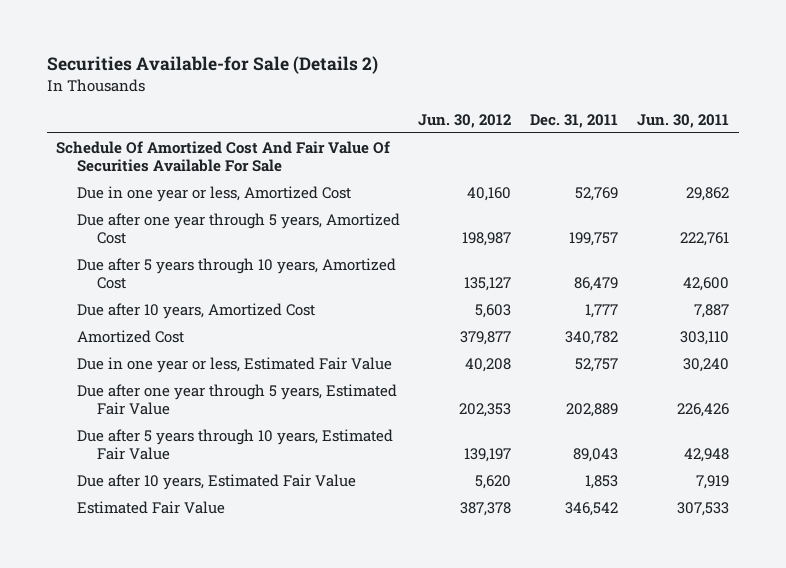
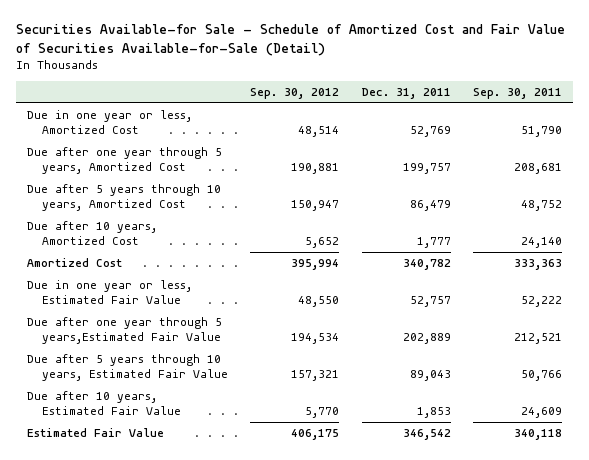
[46,56,378,75] Securities Available-for Sale (Details 2) -> [15,24,565,56] Securities Available-for Sale - Schedule of Amortized Cost and Fair Value of Securities Available-for-Sale (Detail)
[418,113,512,128] Jun. 30, 2012 -> none
[637,113,730,128] Jun. 30, 2011 -> none
none -> [250,87,340,99] Sep. 30, 2012
none -> [473,87,563,99] Sep. 30, 2011
[56,140,391,172] Schedule Of Amortized Cost And Fair Value Of Securities Available For Sale -> none
[76,383,397,415] Due after one year through 5 years, Estimated Fair Value -> [26,317,222,345] Due after one year through 5 years,Estimated Fair Value

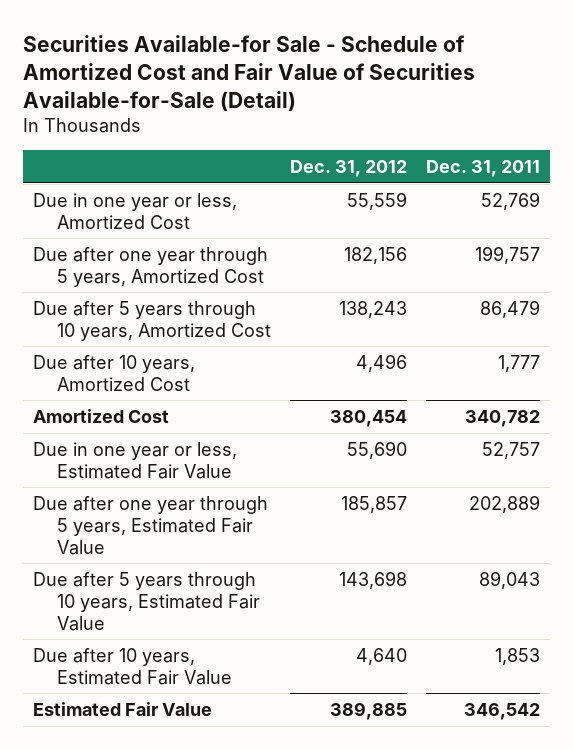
[250,87,340,99] Sep. 30, 2012 -> none
[473,87,563,99] Sep. 30, 2011 -> none
none -> [289,160,407,178] Dec. 31, 2012
[26,317,222,345] Due after one year through 5 years,Estimated Fair Value -> [33,495,269,555] Due after one year through 5 years, Estimated Fair Value

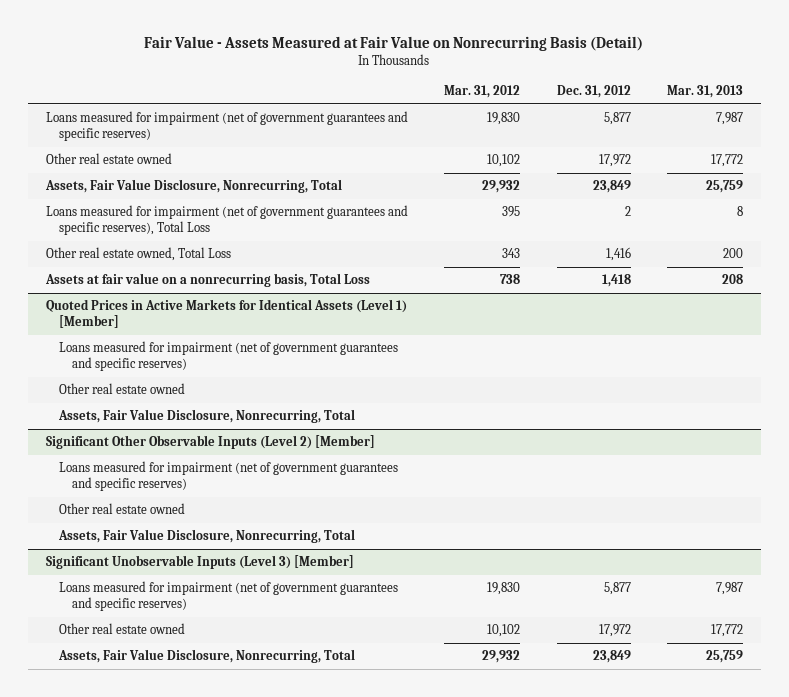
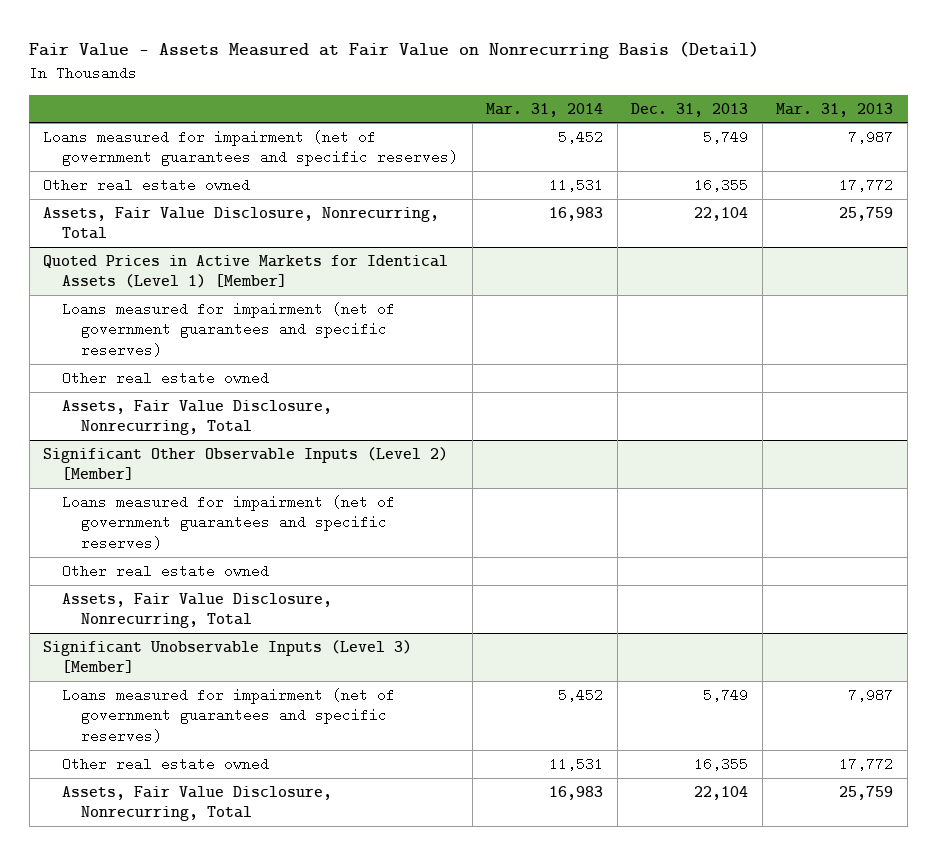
[444,85,521,99] Mar. 31, 2012 -> none
[556,85,631,99] Dec. 31, 2012 -> none
none -> [486,102,604,117] Mar. 31, 2014
none -> [631,102,749,117] Dec. 31, 2013
[46,205,409,236] Loans measured for impairment (net of government guarantees and specific reserves), Total Loss -> none
[46,247,232,262] Other real estate owned, Total Loss -> none
[45,273,371,288] Assets at fair value on a nonrecurring basis, Total Loss -> none

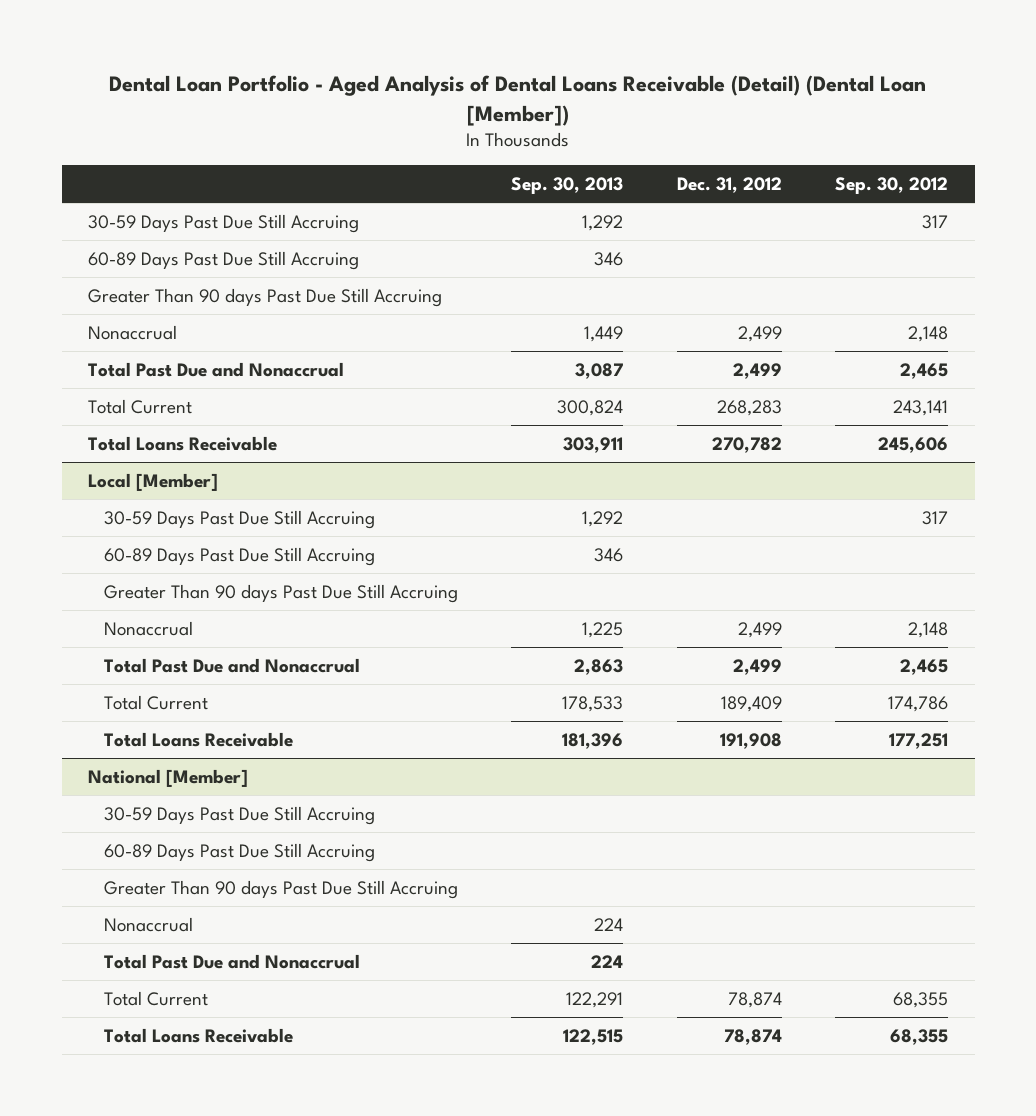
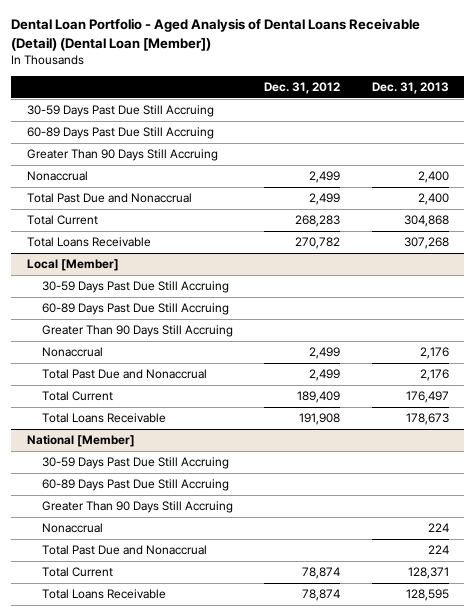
[511,177,624,195] Sep. 30, 2013 -> none
[834,177,948,195] Sep. 30, 2012 -> none
none -> [371,81,449,94] Dec. 31, 2013
[88,287,443,307] Greater Than 90 days Past Due Still Accruing -> [26,149,218,162] Greater Than 90 Days Still Accruing
[103,583,458,603] Greater Than 90 days Past Due Still Accruing -> [41,325,233,338] Greater Than 90 Days Still Accruing
[103,879,458,899] Greater Than 90 days Past Due Still Accruing -> [41,501,233,514] Greater Than 90 Days Still Accruing

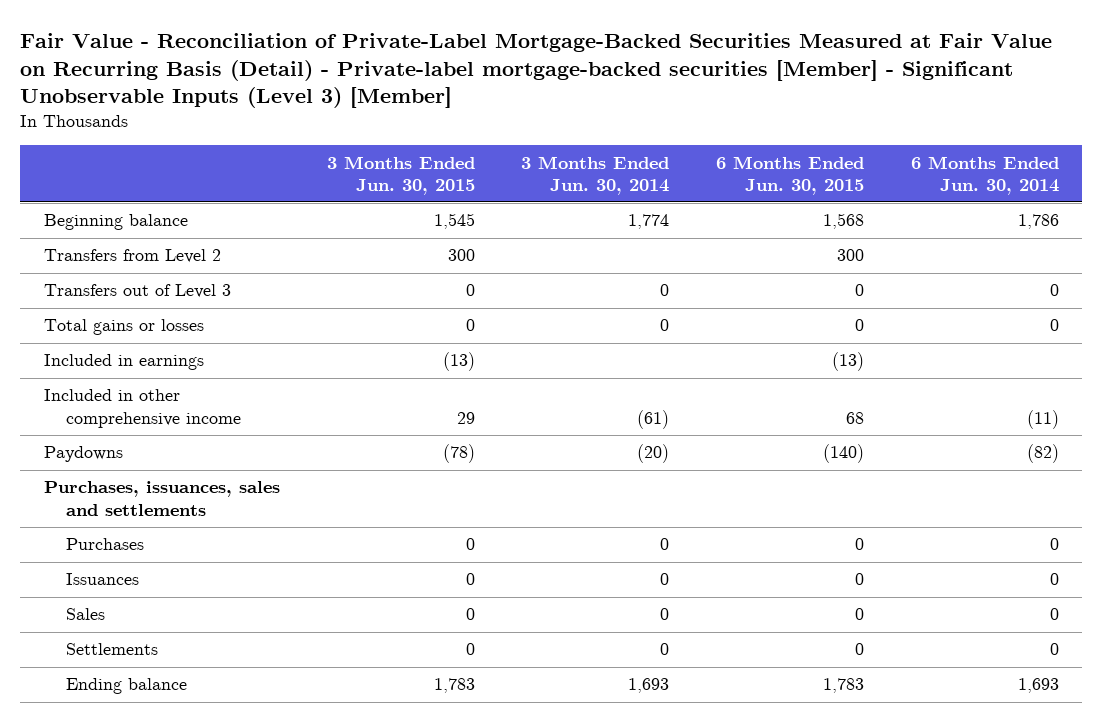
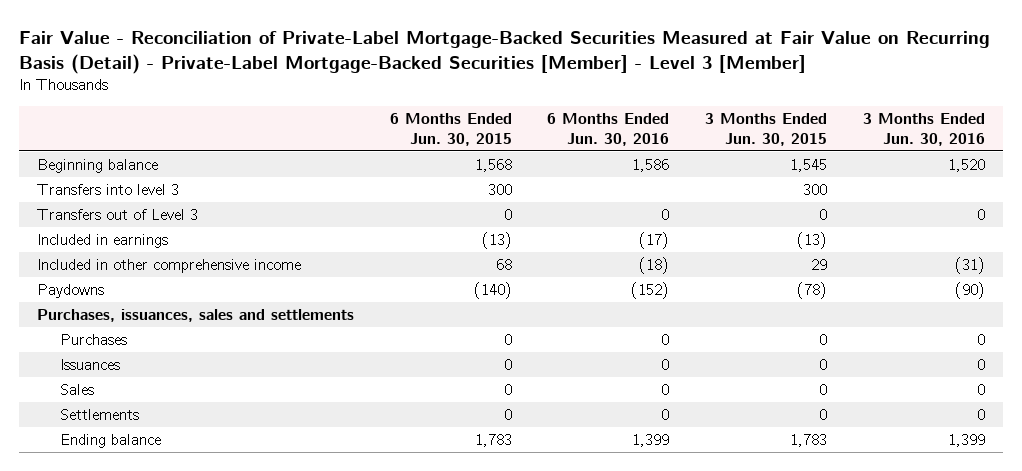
[20,33,1053,109] Fair Value - Reconciliation of Private-Label Mortgage-Backed Securities Measured at Fair Value on Recurring Basis (Detail) - Private-label mortgage-backed securities [Member] - Significant Unobservable Inputs (Level 3) [Member] -> [19,30,991,74] Fair Value - Reconciliation of Private-Label Mortgage-Backed Securities Measured at Fair Value on Recurring Basis (Detail) - Private-Label Mortgage-Backed Securities [Member] - Level 3 [Member]
[521,155,670,195] 3 Months Ended Jun. 30, 2014 -> none
[910,155,1059,195] 6 Months Ended Jun. 30, 2014 -> none
none -> [547,113,670,147] 6 Months Ended Jun. 30, 2016
none -> [862,113,985,147] 3 Months Ended Jun. 30, 2016
[43,249,221,264] Transfers from Level 2 -> [37,183,180,195] Transfers into level 3
[43,319,204,336] Total gains or losses -> none

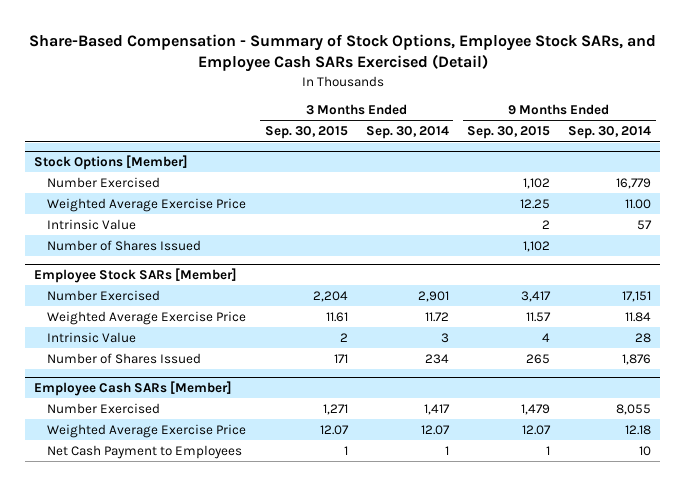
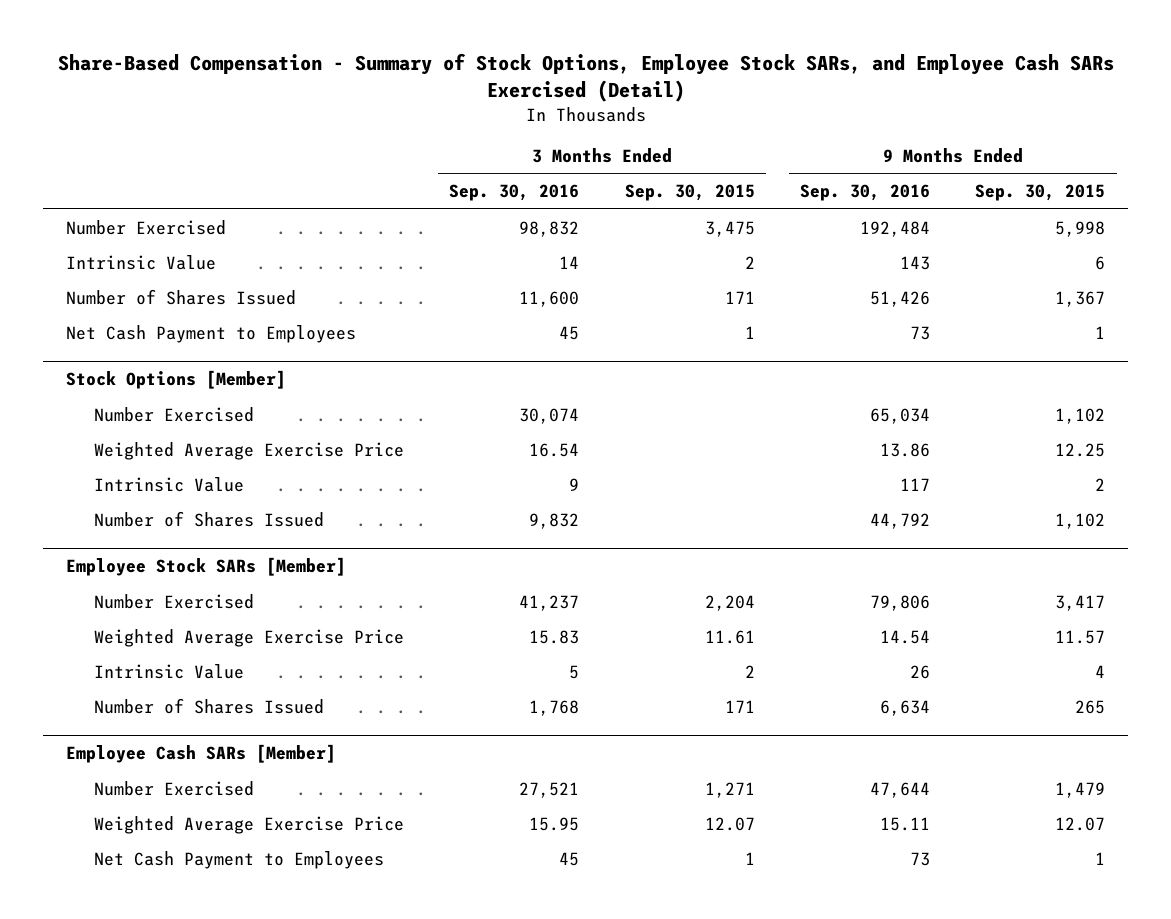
[365,126,449,140] Sep. 30, 2014 -> none
[568,126,652,140] Sep. 30, 2014 -> none
none -> [449,184,580,202] Sep. 30, 2016
none -> [799,184,930,202] Sep. 30, 2016
none -> [66,219,227,235] Number Exercised
none -> [66,254,217,270] Intrinsic Value
none -> [66,288,297,305] Number of Shares Issued
none -> [66,324,357,343] Net Cash Payment to Employees

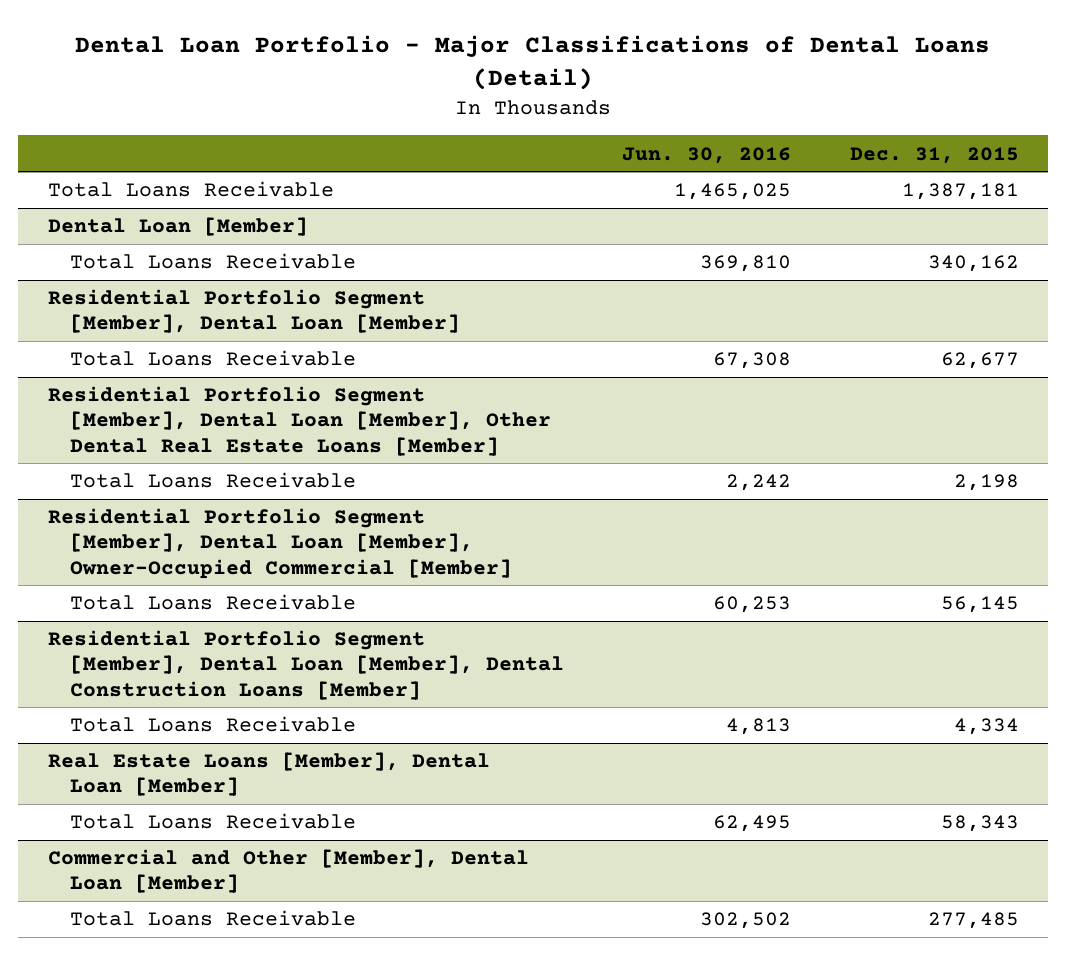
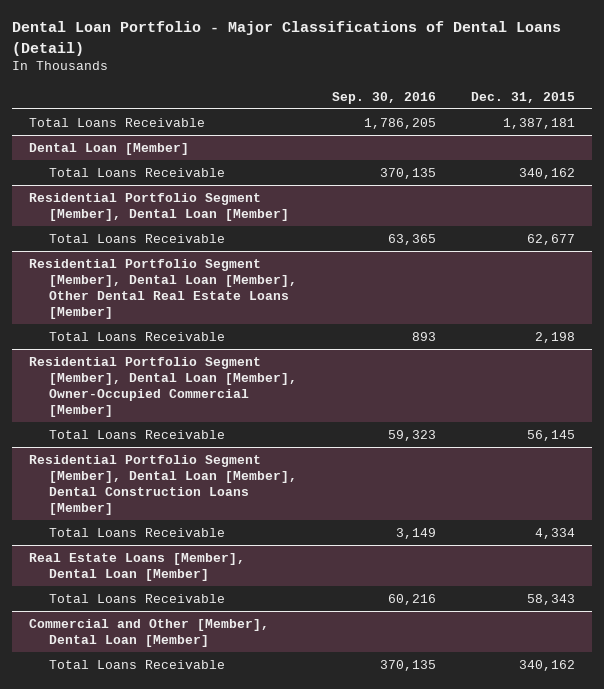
[622,146,792,164] Jun. 30, 2016 -> none
none -> [331,91,436,104] Sep. 30, 2016
[927,912,1019,930] 277,485 -> [518,659,575,671] 340,162

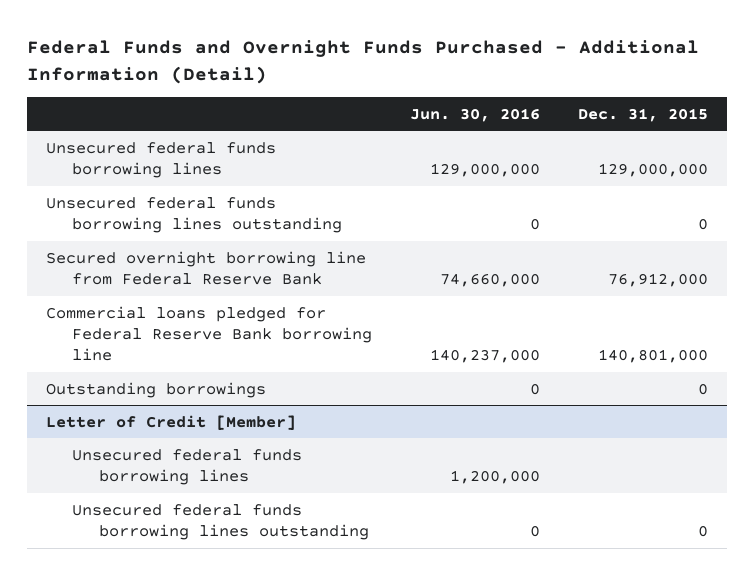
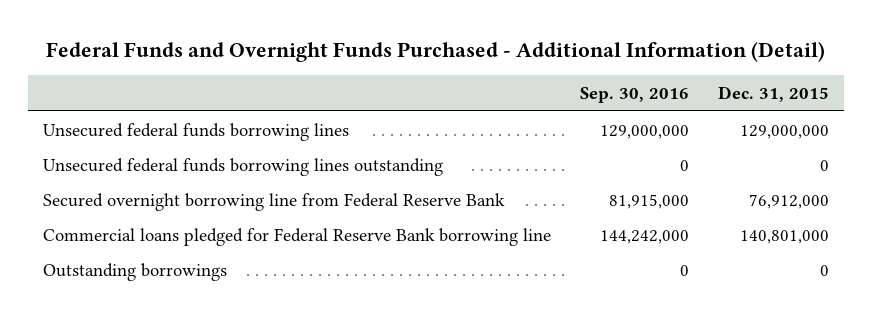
[410,107,541,122] Jun. 30, 2016 -> none
none -> [579,87,689,104] Sep. 30, 2016
[45,414,296,430] Letter of Credit [Member] -> none
[72,448,303,485] Unsecured federal funds borrowing lines -> none
[72,503,369,540] Unsecured federal funds borrowing lines outstanding -> none

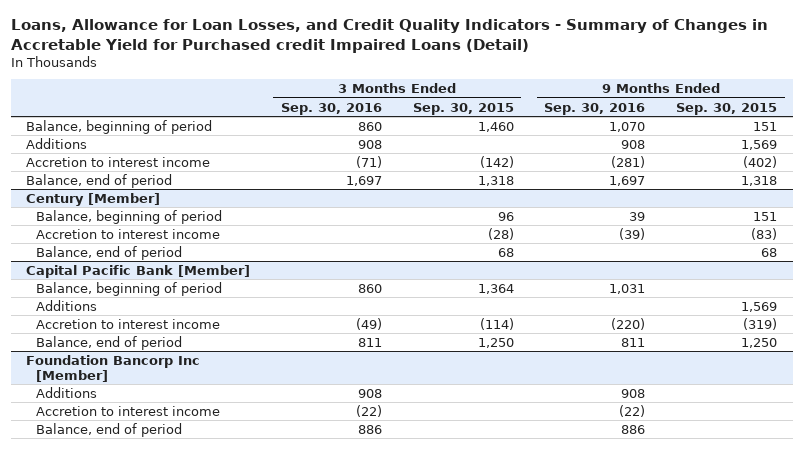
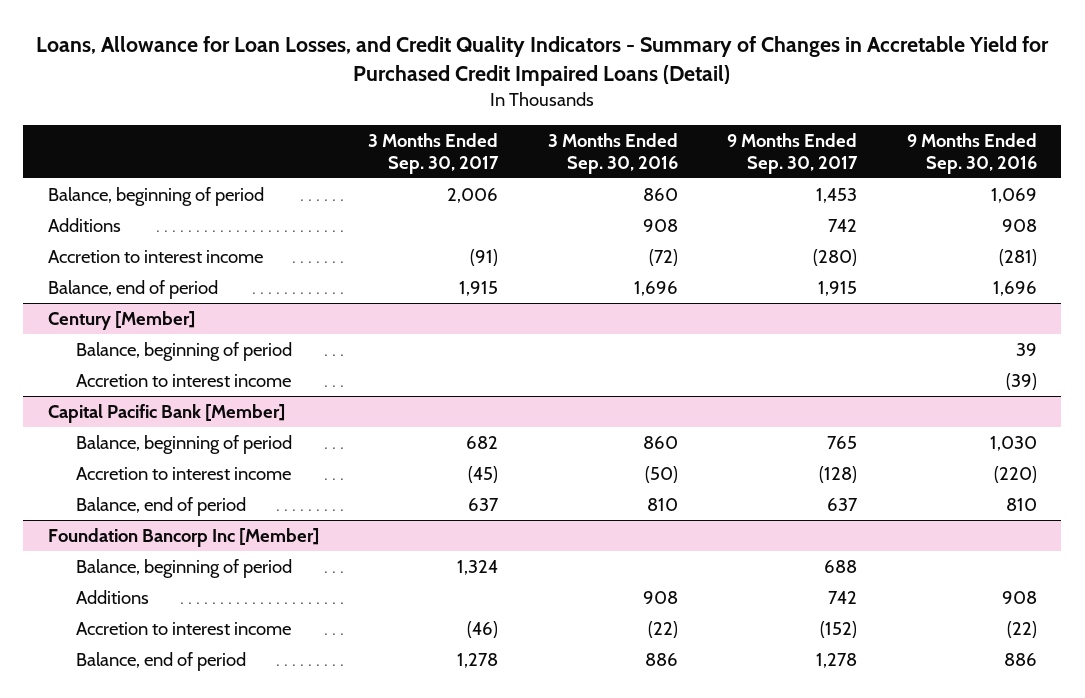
[10,19,768,53] Loans, Allowance for Loan Losses, and Credit Quality Indicators - Summary of Changes in Accretable Yield for Purchased credit Impaired Loans (Detail) -> [36,36,1050,87] Loans, Allowance for Loan Losses, and Credit Quality Indicators - Summary of Changes in Accretable Yield for Purchased Credit Impaired Loans (Detail)
[412,102,514,115] Sep. 30, 2015 -> none
[676,102,778,115] Sep. 30, 2015 -> none
none -> [368,133,500,174] 3 Months Ended Sep. 30, 2017
none -> [727,133,859,174] 9 Months Ended Sep. 30, 2017
[609,121,646,132] 1,070 -> [990,188,1037,204] 1,069
[355,155,382,168] (71) -> [648,249,678,267] (72)
[345,175,382,186] 1,697 -> [633,281,678,297] 1,696
[609,175,646,186] 1,697 -> [992,281,1037,297] 1,696
[36,245,183,260] Balance, end of period -> none
[36,299,98,311] Additions -> none
[609,283,646,294] 1,031 -> [989,436,1037,452] 1,030
[355,317,382,330] (49) -> [644,466,678,484] (50)
[357,337,382,347] 811 -> [646,498,678,512] 810
[621,337,646,347] 811 -> [1005,498,1037,512] 810
none -> [76,559,293,579] Balance, beginning of period

